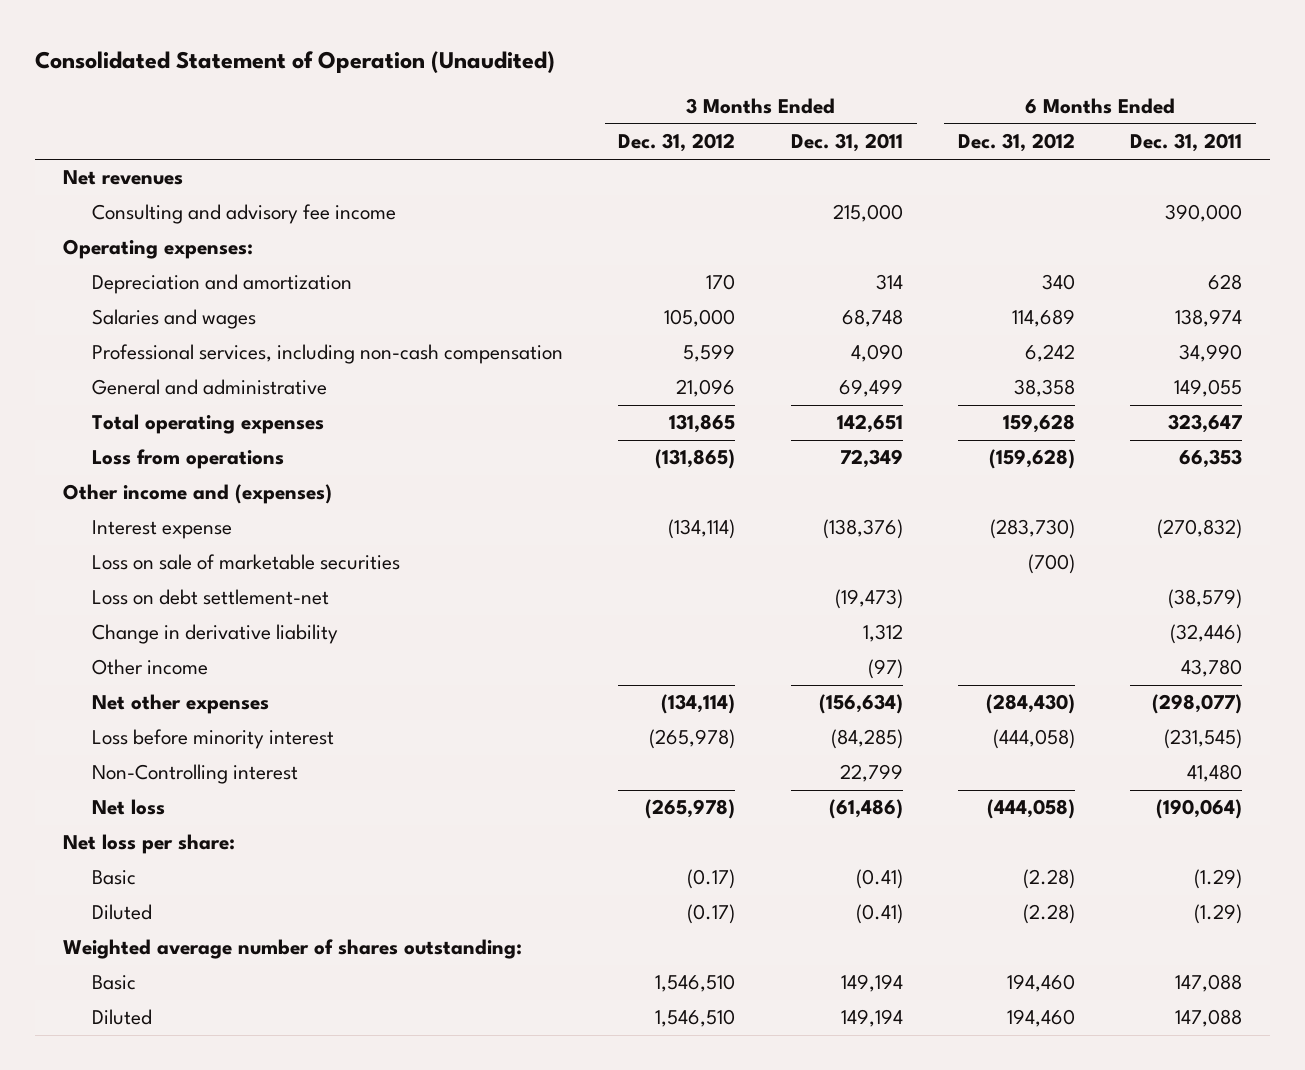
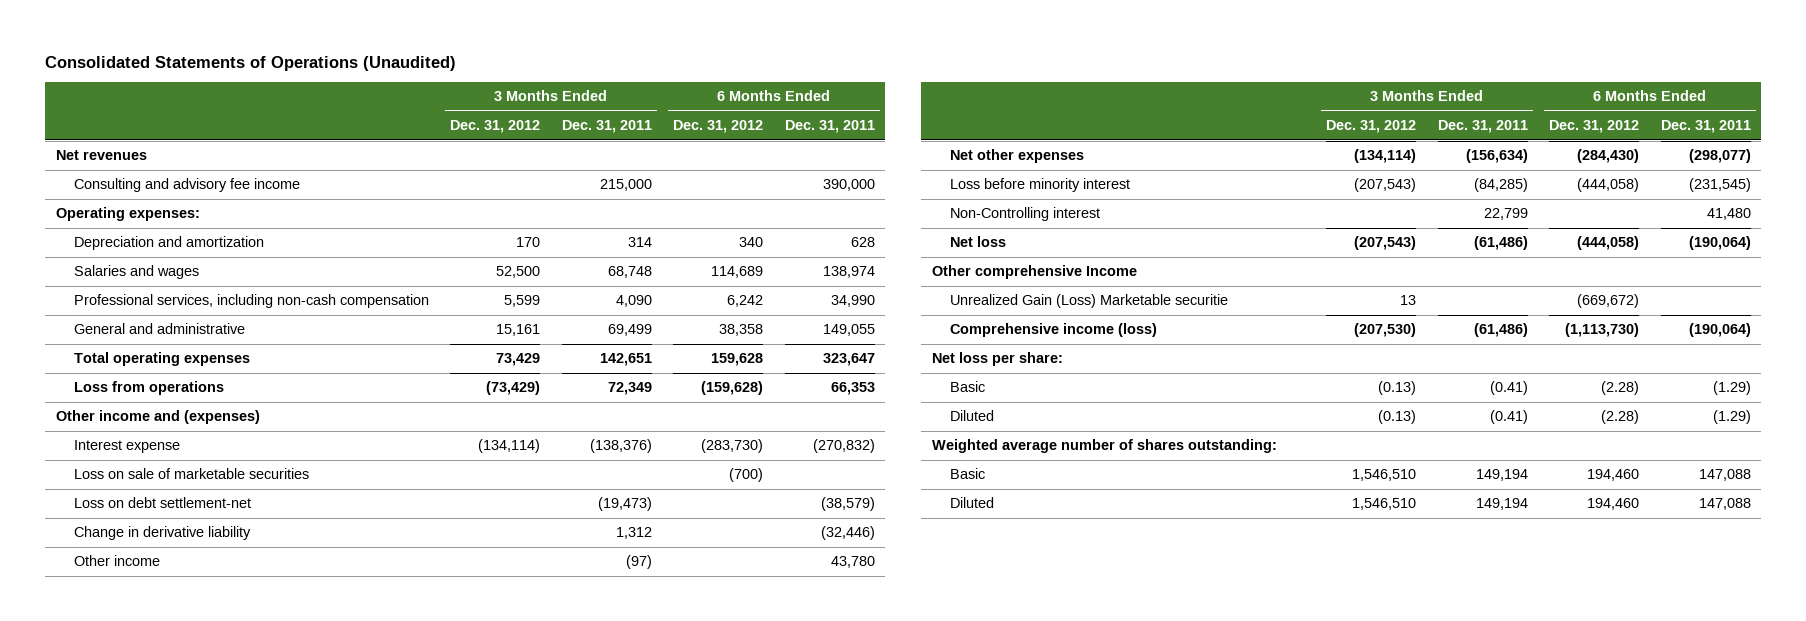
[35,50,556,73] Consolidated Statement of Operation (Unaudited) -> [45,55,457,71] Consolidated Statements of Operations (Unaudited)
[664,309,736,328] 105,000 -> [496,266,541,279] 52,500
[676,379,736,398] 21,096 -> [496,324,541,337] 15,161
[669,414,736,434] 131,865 -> [496,353,541,367] 73,429
[655,449,736,470] (131,865) -> [486,381,541,396] (73,429)
[649,729,736,750] (265,978) -> [1354,178,1417,193] (207,543)
[645,799,736,820] (265,978) -> [1354,236,1417,251] (207,543)
none -> [931,265,1137,280] Other comprehensive Income
none -> [949,294,1228,309] Unrealized Gain (Loss) Marketable securitie
none -> [949,323,1157,338] Comprehensive income (loss)
[687,869,736,890] (0.17) -> [1378,381,1417,396] (0.13)
[687,904,736,925] (0.17) -> [1378,410,1417,425] (0.13)

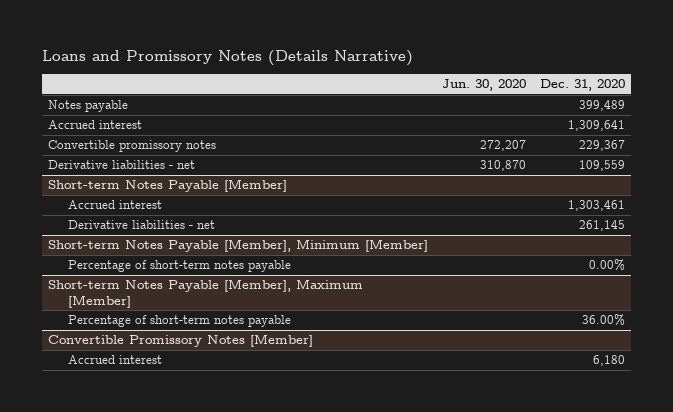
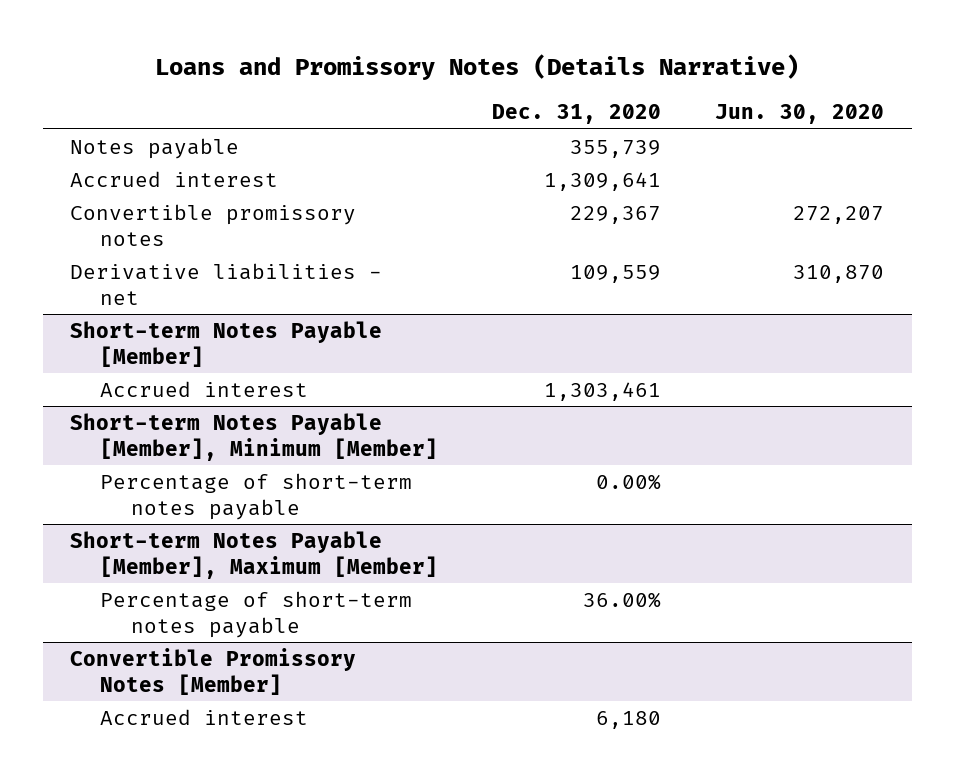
[578,100,625,112] 399,489 -> [570,139,662,158] 355,739
[67,220,215,230] Derivative liabilities - net -> none

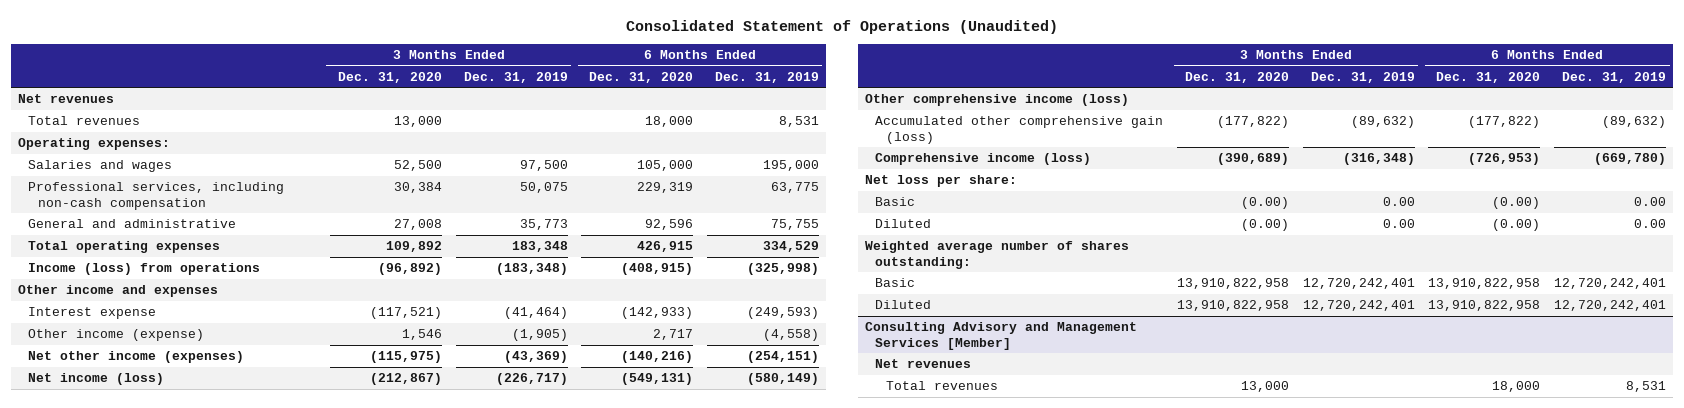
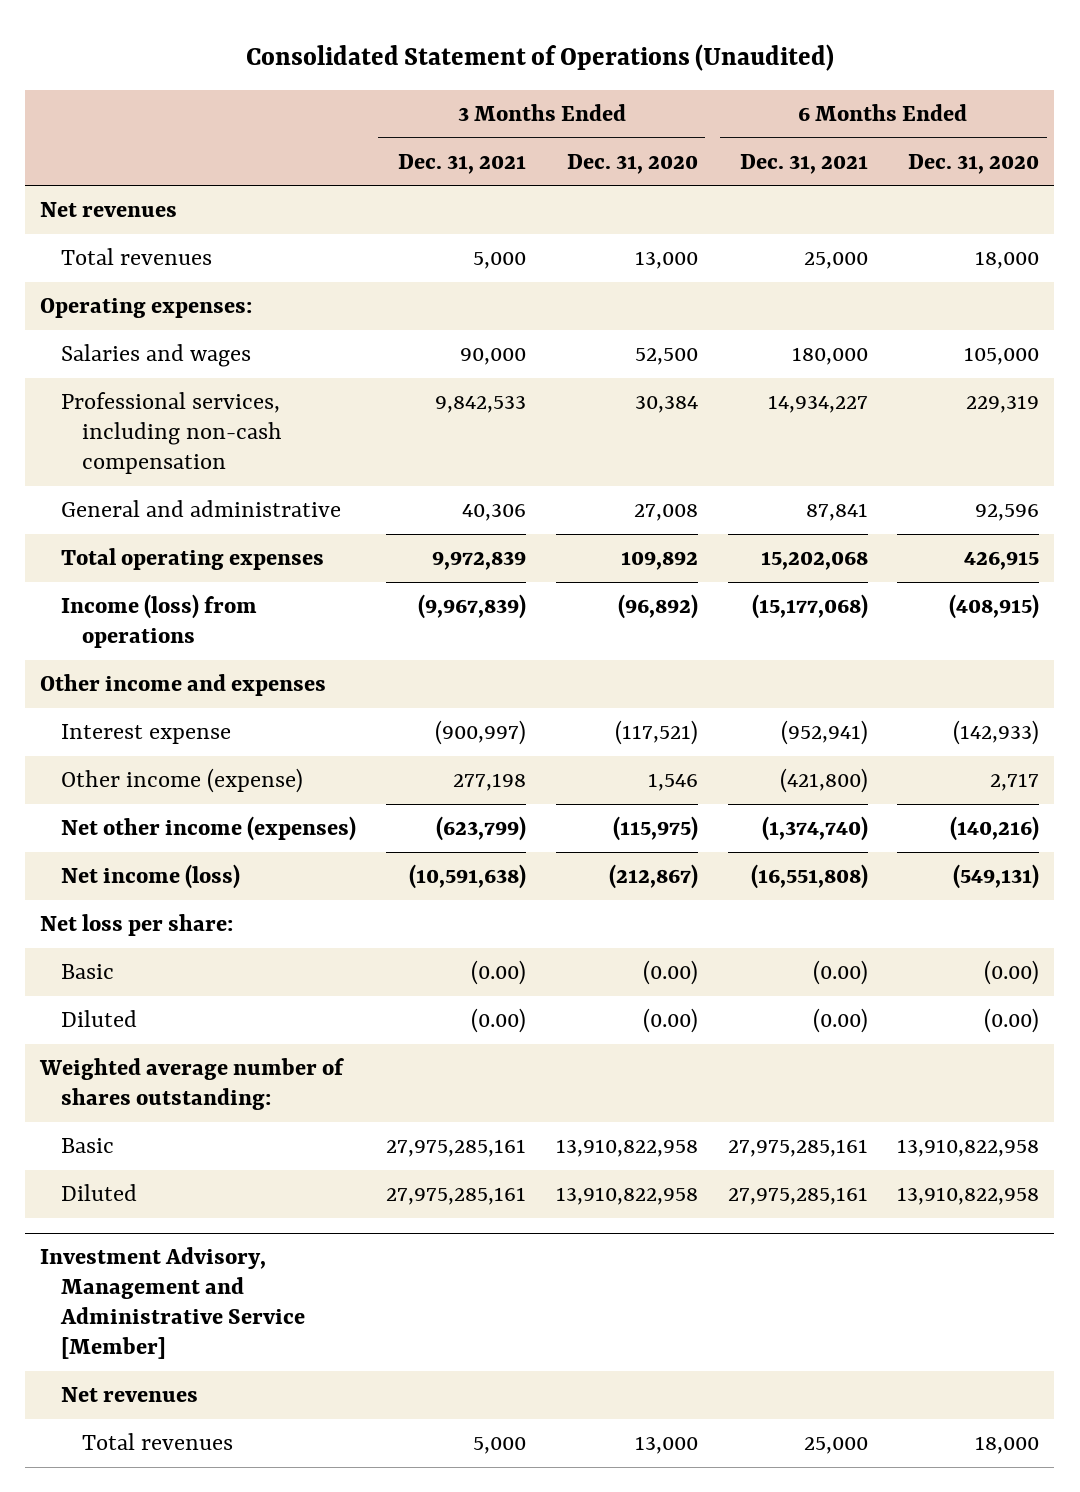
[463,71,568,83] Dec. 31, 2019 -> none
[714,71,819,83] Dec. 31, 2019 -> none
none -> [397,153,526,174] Dec. 31, 2021
none -> [739,153,868,174] Dec. 31, 2021
[865,94,1130,107] Other comprehensive income (loss) -> none
[875,116,1164,144] Accumulated other comprehensive gain (loss) -> none
[875,153,1092,166] Comprehensive income (loss) -> none
[865,322,1138,350] Consulting Advisory and Management Services [Member] -> [40,1247,306,1360] Investment Advisory, Management and Administrative Service [Member]

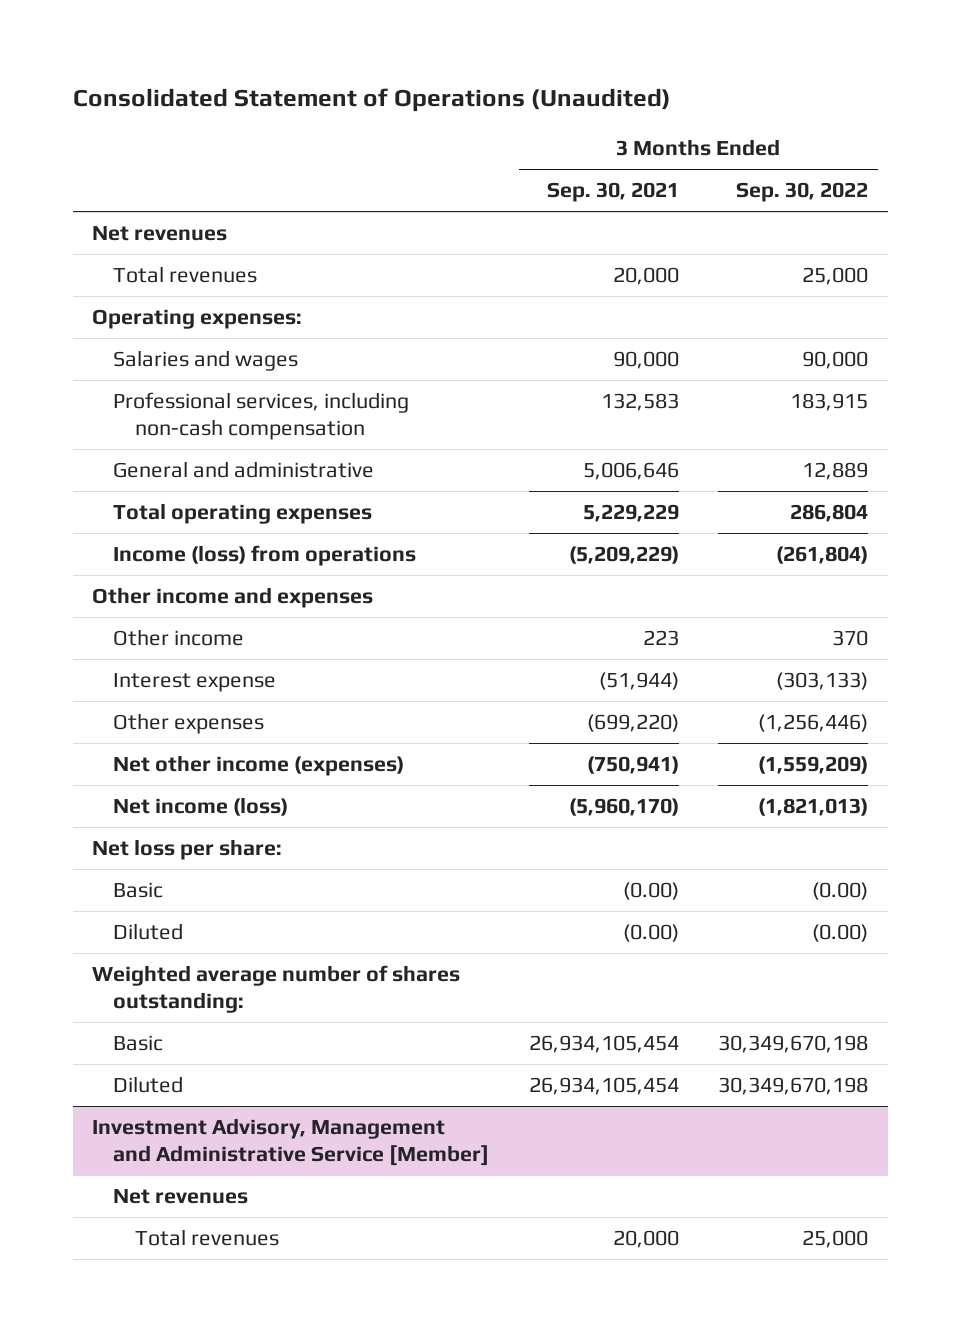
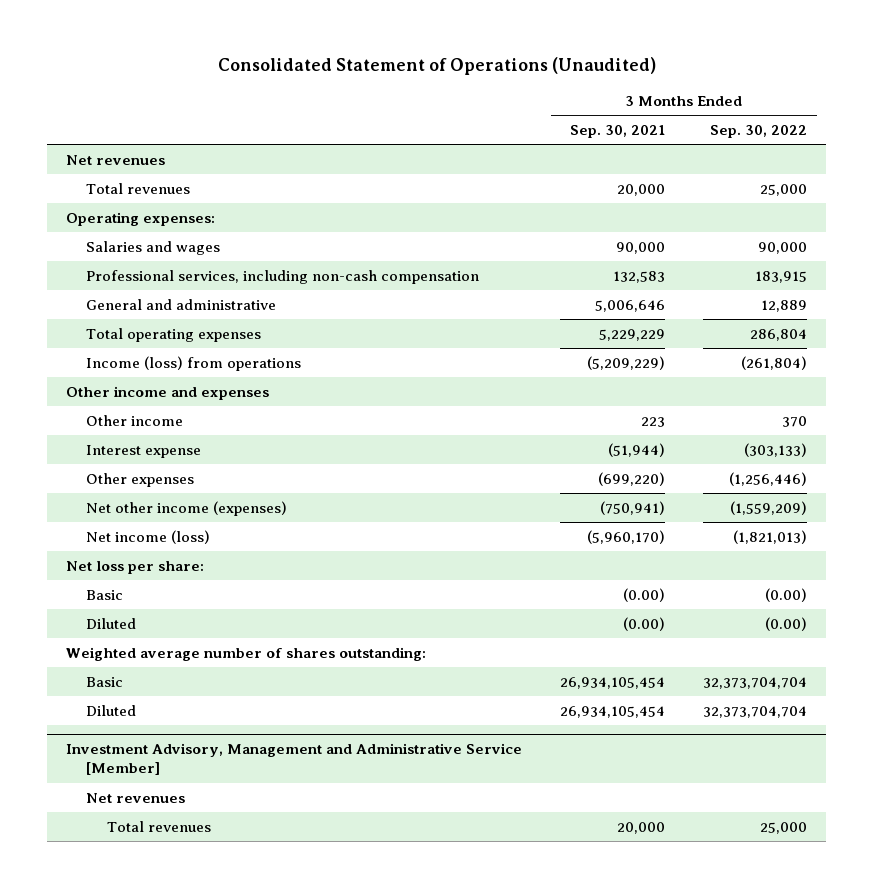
[718,1034,869,1053] 30,349,670,198 -> [703,676,808,689] 32,373,704,704
[718,1076,869,1095] 30,349,670,198 -> [703,705,808,718] 32,373,704,704

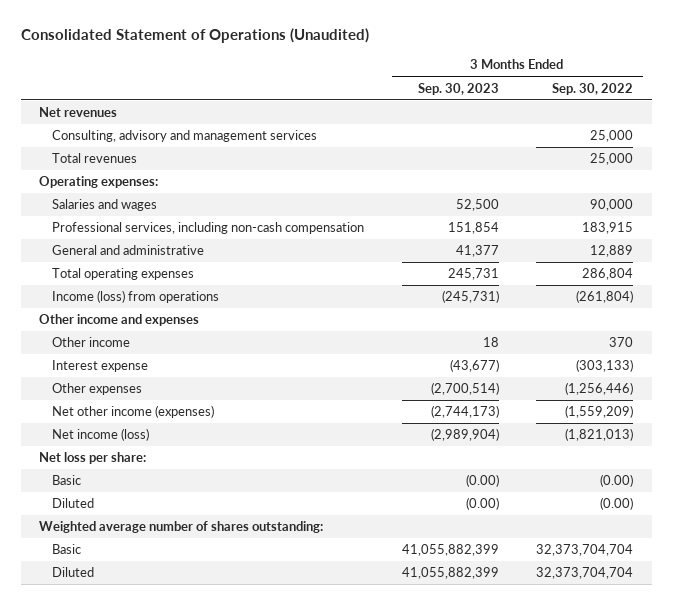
[570,125,666,139] Sep. 30, 2021 -> none
none -> [417,82,499,95] Sep. 30, 2023
none -> [52,130,318,143] Consulting, advisory and management services
[66,743,523,776] Investment Advisory, Management and Administrative Service [Member] -> none
[86,792,186,803] Net revenues -> none
[106,820,211,832] Total revenues -> none

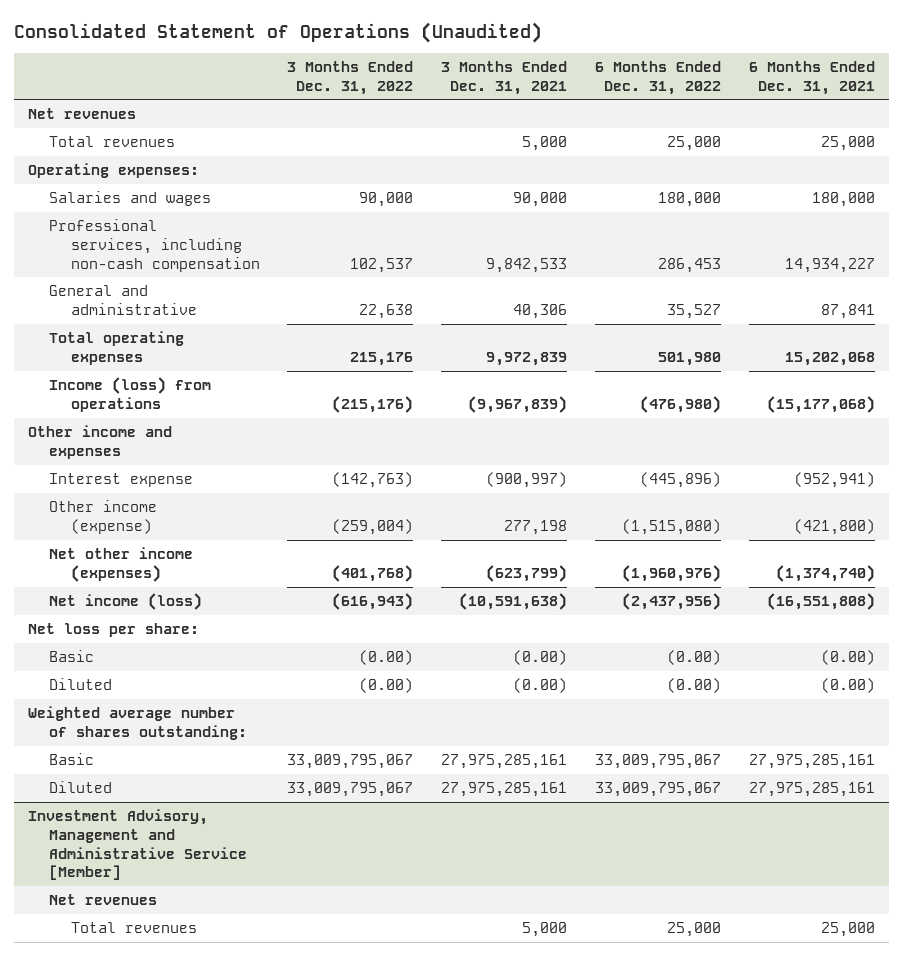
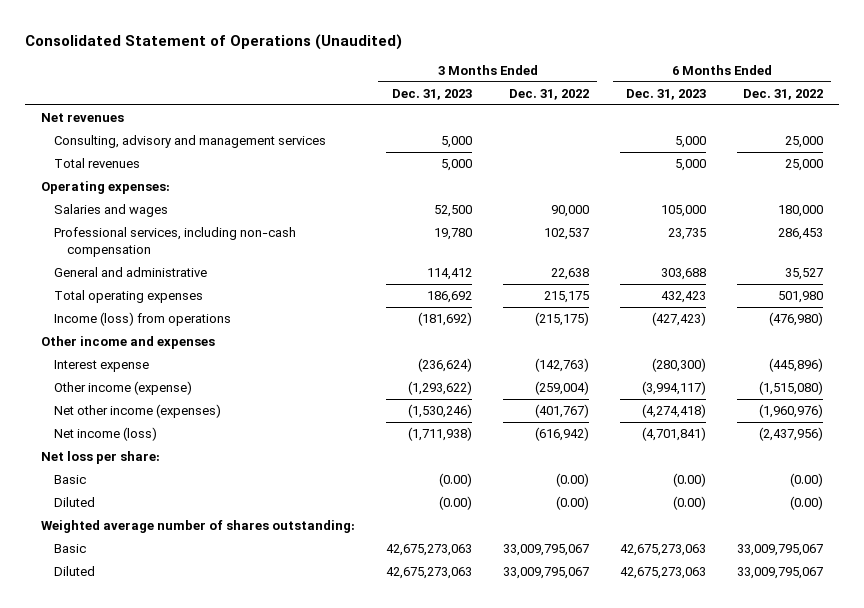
[441,61,568,95] 3 Months Ended Dec. 31, 2021 -> none
[749,61,876,95] 6 Months Ended Dec. 31, 2021 -> none
none -> [392,88,473,100] Dec. 31, 2023
none -> [626,88,707,100] Dec. 31, 2023
none -> [54,135,327,149] Consulting, advisory and management services
[350,351,414,366] 215,176 -> [544,291,590,304] 215,175
[332,395,414,413] (215,176) -> [535,312,590,327] (215,175)
[332,564,414,582] (401,768) -> [535,404,590,419] (401,767)
[332,593,414,611] (616,943) -> [535,427,590,442] (616,942)
[27,809,248,881] Investment Advisory, Management and Administrative Service [Member] -> none
[49,894,158,906] Net revenues -> none
[70,922,197,934] Total revenues -> none

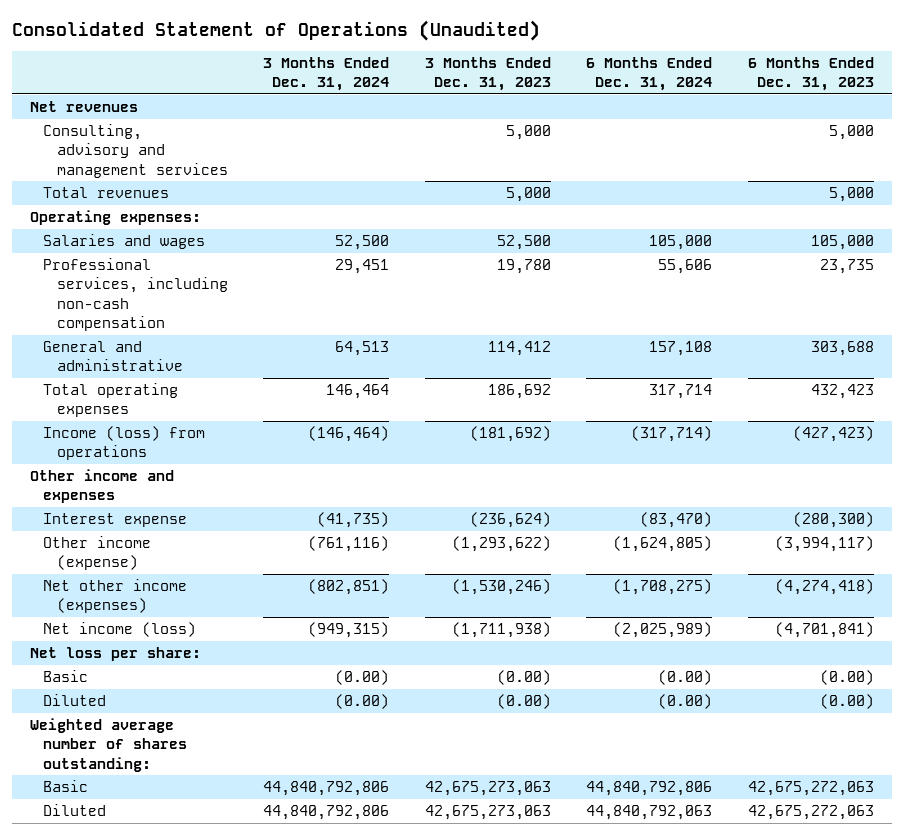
[509,88,590,100] Dec. 31, 2022 -> none
[743,88,824,100] Dec. 31, 2022 -> none
none -> [263,56,390,92] 3 Months Ended Dec. 31, 2024
none -> [586,56,713,92] 6 Months Ended Dec. 31, 2024
[620,544,707,557] 42,675,273,063 -> [747,781,874,797] 42,675,272,063
[620,567,707,580] 42,675,273,063 -> [747,805,874,821] 42,675,272,063

